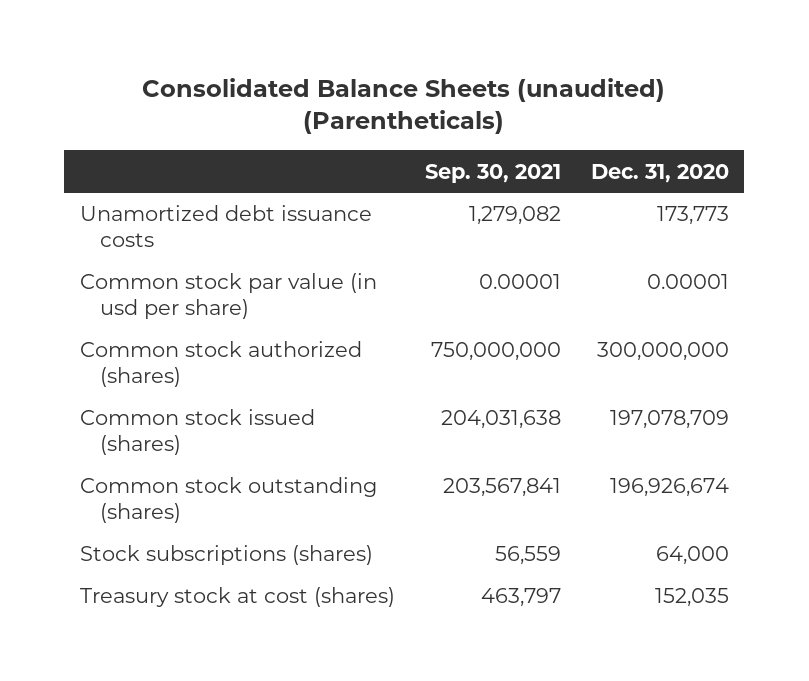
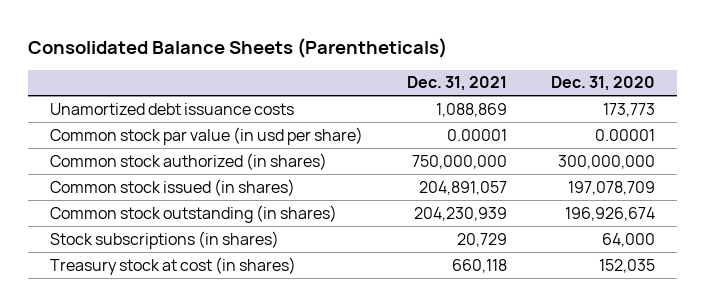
[142,77,666,135] Consolidated Balance Sheets (unaudited) (Parentheticals) -> [28,37,448,58] Consolidated Balance Sheets (Parentheticals)
[424,163,561,183] Sep. 30, 2021 -> none
none -> [407,76,508,92] Dec. 31, 2021
[79,341,362,388] Common stock authorized (shares) -> [50,152,328,170] Common stock authorized (in shares)
[79,409,315,456] Common stock issued (shares) -> [50,178,296,196] Common stock issued (in shares)
[79,477,377,524] Common stock outstanding (shares) -> [50,204,338,223] Common stock outstanding (in shares)
[79,545,373,566] Stock subscriptions (shares) -> [50,230,280,249] Stock subscriptions (in shares)
[79,587,395,608] Treasury stock at cost (shares) -> [50,256,297,275] Treasury stock at cost (in shares)

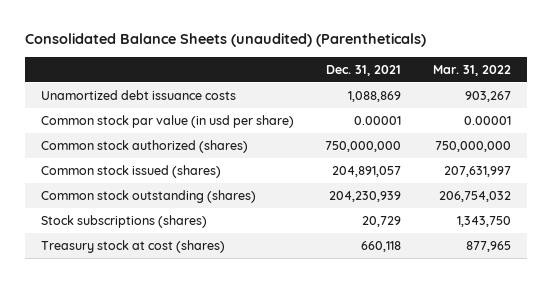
[28,37,448,58] Consolidated Balance Sheets (Parentheticals) -> [24,33,426,48] Consolidated Balance Sheets (unaudited) (Parentheticals)
[551,76,656,92] Dec. 31, 2020 -> none
none -> [432,64,511,76] Mar. 31, 2022
[50,152,328,170] Common stock authorized (in shares) -> [40,139,248,153] Common stock authorized (shares)
[50,178,296,196] Common stock issued (in shares) -> [40,164,221,178] Common stock issued (shares)
[50,204,338,223] Common stock outstanding (in shares) -> [40,189,256,203] Common stock outstanding (shares)
[50,230,280,249] Stock subscriptions (in shares) -> [40,214,207,228] Stock subscriptions (shares)
[50,256,297,275] Treasury stock at cost (in shares) -> [40,239,225,253] Treasury stock at cost (shares)

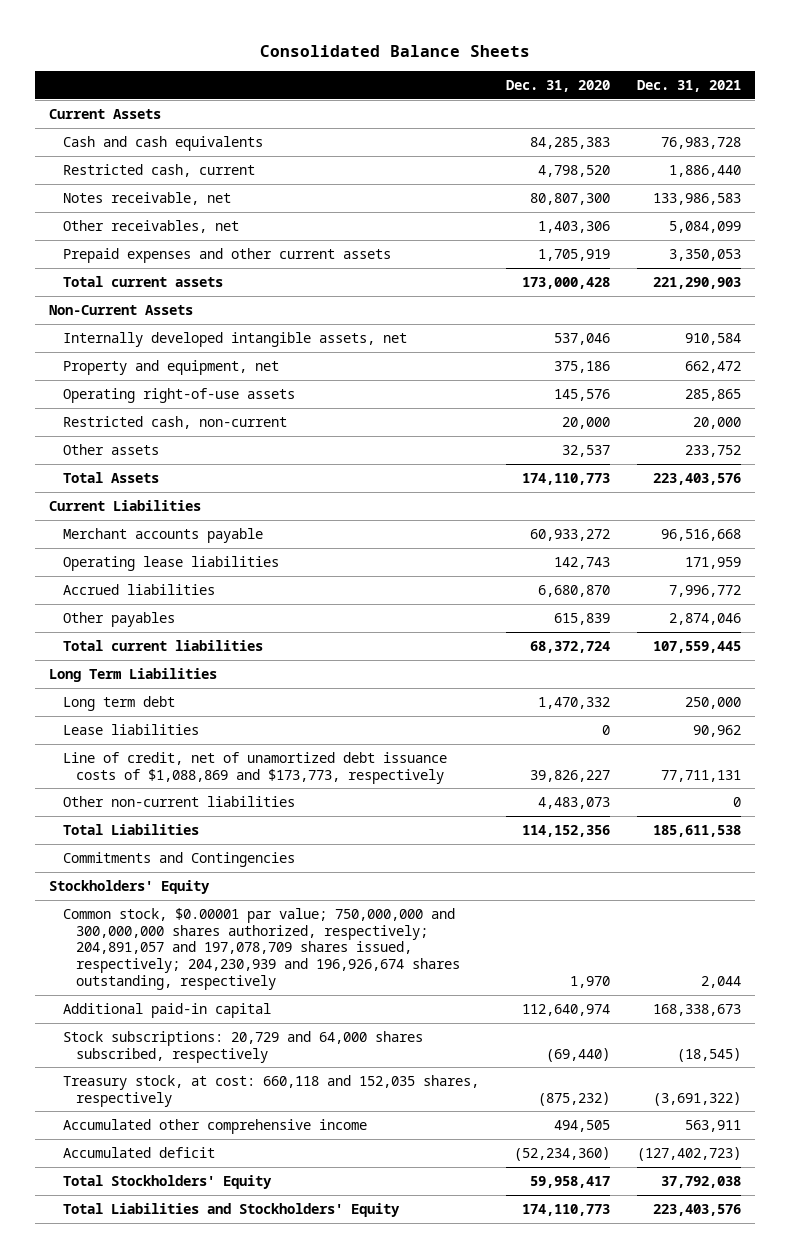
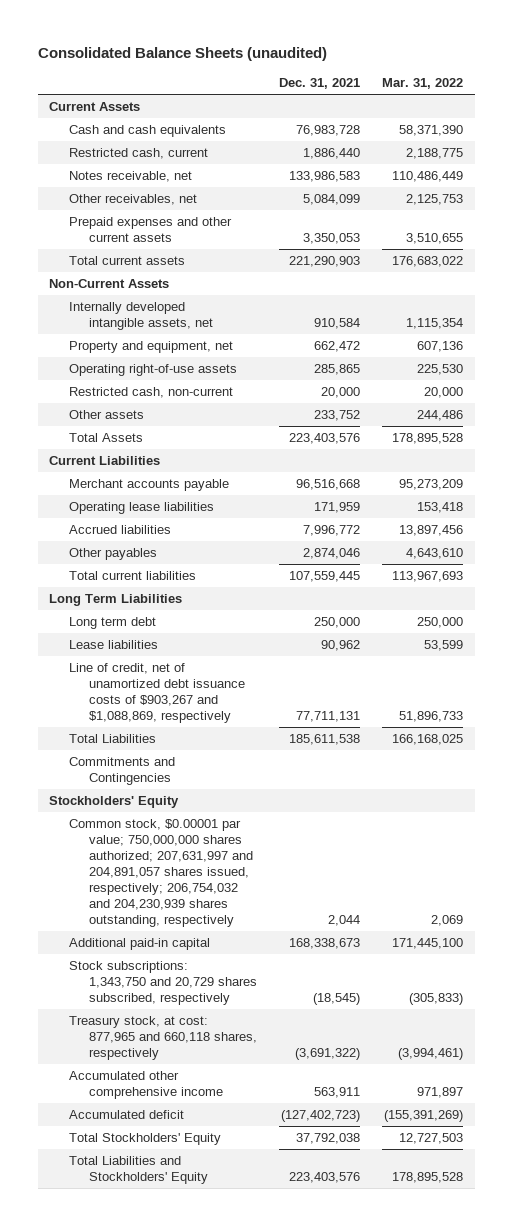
[259,45,530,58] Consolidated Balance Sheets -> [38,47,328,62] Consolidated Balance Sheets (unaudited)
[505,79,610,92] Dec. 31, 2020 -> none
none -> [382,78,464,90] Mar. 31, 2022
[62,795,295,807] Other non-current liabilities -> none
[62,751,447,784] Line of credit, net of unamortized debt issuance costs of $1,088,869 and $173,773, respectively -> [69,662,245,724] Line of credit, net of unamortized debt issuance costs of $903,267 and $1,088,869, respectively
[62,907,461,991] Common stock, $0.00001 par value; 750,000,000 and 300,000,000 shares authorized, respectively; 204,891,057 and 197,078,709 shares issued, respectively; 204,230,939 and 196,926,674 shares outstanding, respectively -> [69,818,253,928] Common stock, $0.00001 par value; 750,000,000 shares authorized; 207,631,997 and 204,891,057 shares issued, respectively; 206,754,032 and 204,230,939 shares outstanding, respectively
[62,1030,423,1063] Stock subscriptions: 20,729 and 64,000 shares subscribed, respectively -> [69,960,257,1006] Stock subscriptions: 1,343,750 and 20,729 shares subscribed, respectively
[62,1074,479,1107] Treasury stock, at cost: 660,118 and 152,035 shares, respectively -> [69,1015,257,1061] Treasury stock, at cost: 877,965 and 660,118 shares, respectively

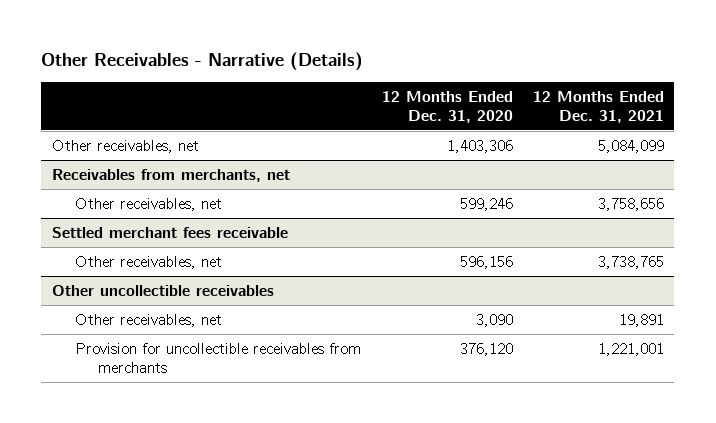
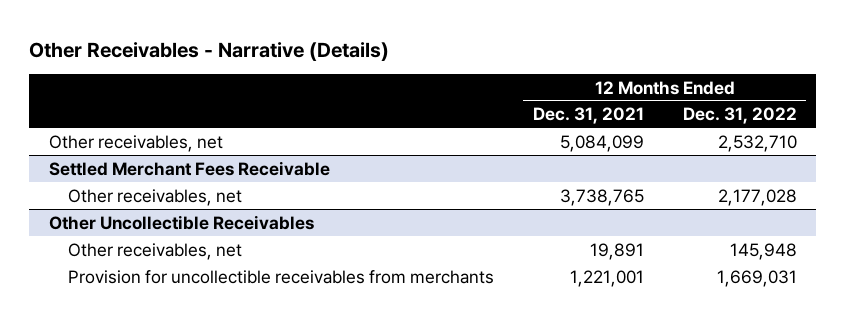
[381,90,513,123] 12 Months Ended Dec. 31, 2020 -> none
none -> [682,107,797,125] Dec. 31, 2022
[51,169,290,183] Receivables from merchants, net -> none
[74,198,222,212] Other receivables, net -> none
[51,227,288,239] Settled merchant fees receivable -> [48,160,330,176] Settled Merchant Fees Receivable
[51,285,274,297] Other uncollectible receivables -> [48,214,314,230] Other Uncollectible Receivables

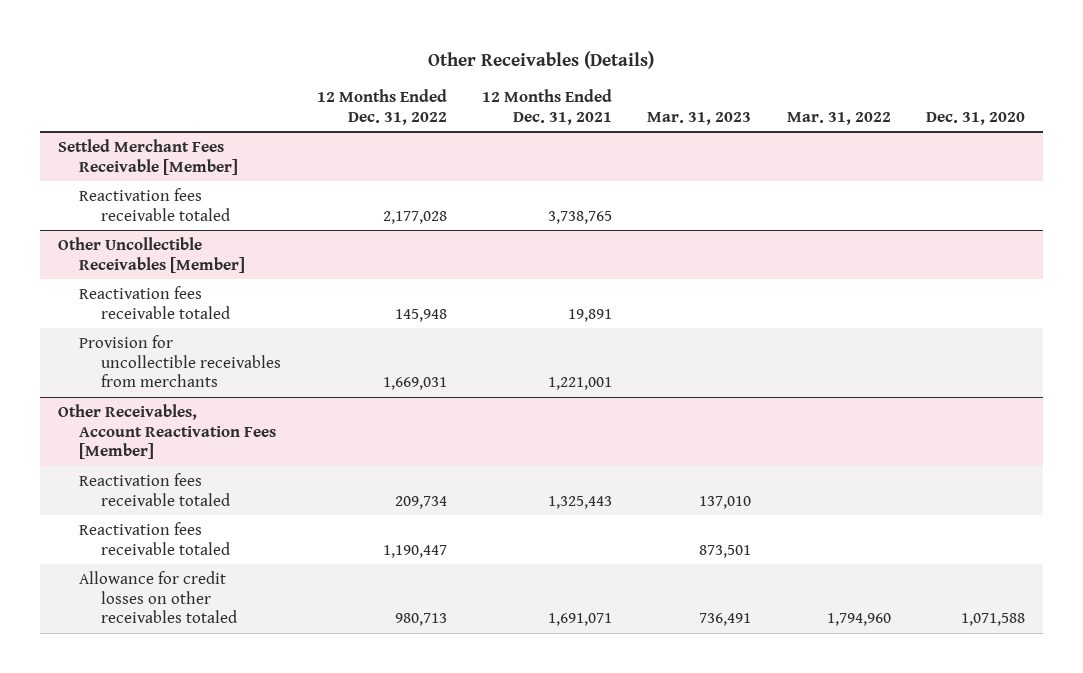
[29,41,390,61] Other Receivables - Narrative (Details) -> [428,50,655,69] Other Receivables (Details)
none -> [647,111,752,125] Mar. 31, 2023
none -> [786,111,891,125] Mar. 31, 2022
none -> [926,111,1026,125] Dec. 31, 2020
[48,134,223,152] Other receivables, net -> none
[48,160,330,176] Settled Merchant Fees Receivable -> [57,138,239,175] Settled Merchant Fees Receivable [Member]
[68,188,243,206] Other receivables, net -> [79,187,231,221] Reactivation fees receivable totaled
[48,214,314,230] Other Uncollectible Receivables -> [57,236,246,273] Other Uncollectible Receivables [Member]
[68,242,243,260] Other receivables, net -> [79,285,231,319] Reactivation fees receivable totaled
none -> [57,403,277,460] Other Receivables, Account Reactivation Fees [Member]
none -> [79,472,231,506] Reactivation fees receivable totaled
none -> [79,521,231,555] Reactivation fees receivable totaled
none -> [79,570,238,624] Allowance for credit losses on other receivables totaled

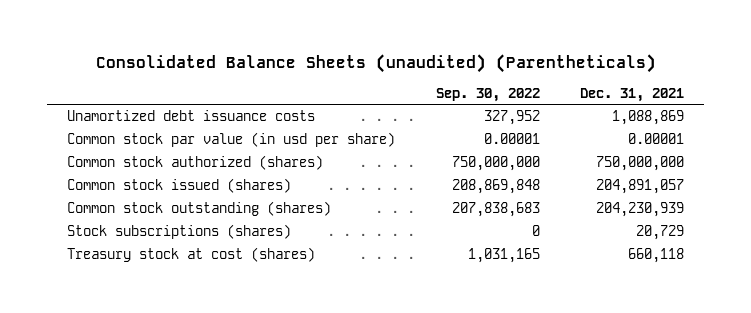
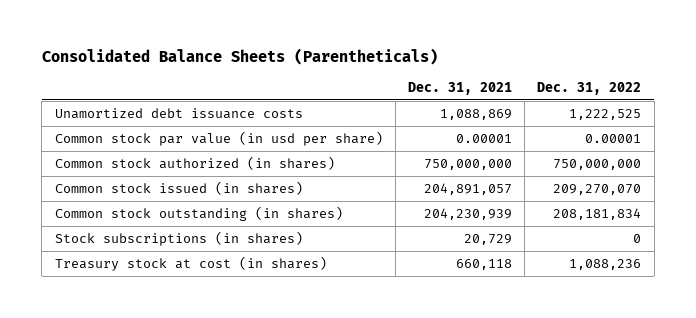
[95,54,656,74] Consolidated Balance Sheets (unaudited) (Parentheticals) -> [41,47,438,65] Consolidated Balance Sheets (Parentheticals)
[435,87,540,102] Sep. 30, 2022 -> none
none -> [537,81,642,95] Dec. 31, 2022
[66,155,323,171] Common stock authorized (shares) -> [54,155,335,170] Common stock authorized (in shares)
[66,178,291,194] Common stock issued (shares) -> [54,180,303,195] Common stock issued (in shares)
[66,201,331,217] Common stock outstanding (shares) -> [54,205,343,221] Common stock outstanding (in shares)
[66,224,291,240] Stock subscriptions (shares) -> [54,230,303,246] Stock subscriptions (in shares)
[66,247,315,263] Treasury stock at cost (shares) -> [54,255,327,271] Treasury stock at cost (in shares)

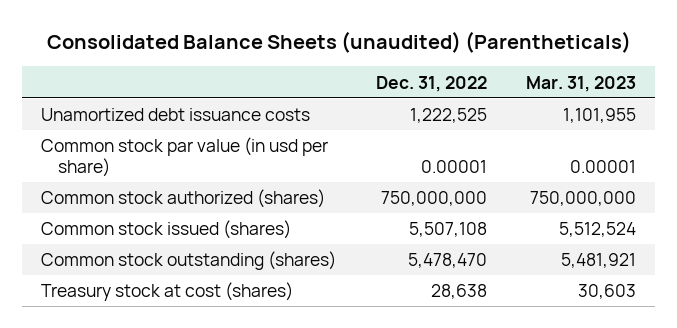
[41,47,438,65] Consolidated Balance Sheets (Parentheticals) -> [46,30,631,53] Consolidated Balance Sheets (unaudited) (Parentheticals)
[407,81,512,95] Dec. 31, 2021 -> none
none -> [525,75,636,92] Mar. 31, 2023
[54,230,303,246] Stock subscriptions (in shares) -> none
[54,155,335,170] Common stock authorized (in shares) -> [41,189,326,209] Common stock authorized (shares)
[54,180,303,195] Common stock issued (in shares) -> [41,220,292,240] Common stock issued (shares)
[553,183,642,195] 209,270,070 -> [408,222,487,238] 5,507,108
[54,205,343,221] Common stock outstanding (in shares) -> [41,251,337,271] Common stock outstanding (shares)
[553,207,642,220] 208,181,834 -> [407,253,487,269] 5,478,470
[54,255,327,271] Treasury stock at cost (in shares) -> [41,282,294,302] Treasury stock at cost (shares)
[569,258,642,270] 1,088,236 -> [430,284,487,300] 28,638

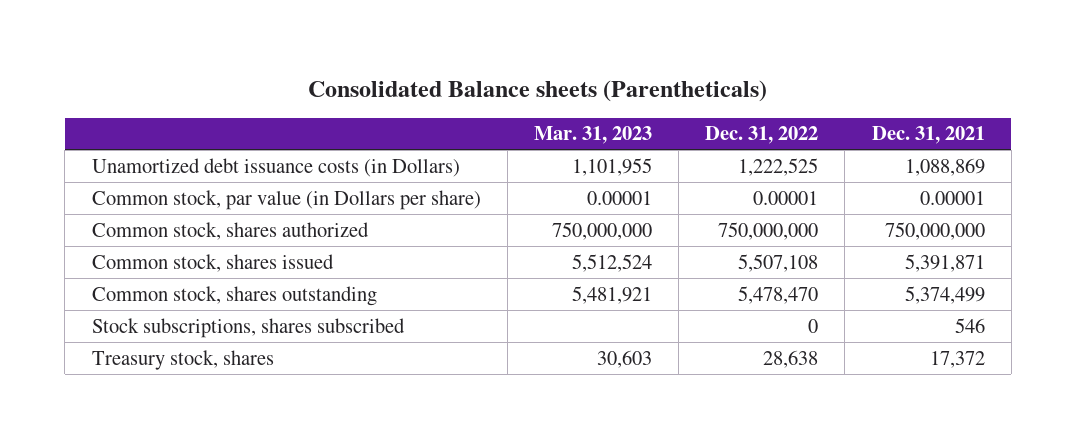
[46,30,631,53] Consolidated Balance Sheets (unaudited) (Parentheticals) -> [308,80,768,103] Consolidated Balance sheets (Parentheticals)
none -> [871,126,985,145] Dec. 31, 2021
[41,108,311,122] Unamortized debt issuance costs -> [91,157,460,177] Unamortized debt issuance costs (in Dollars)
[41,137,329,177] Common stock par value (in usd per share) -> [91,189,481,210] Common stock, par value (in Dollars per share)
[41,189,326,209] Common stock authorized (shares) -> [91,221,369,240] Common stock, shares authorized
[41,220,292,240] Common stock issued (shares) -> [91,253,334,272] Common stock, shares issued
[41,251,337,271] Common stock outstanding (shares) -> [91,285,377,306] Common stock, shares outstanding
none -> [91,317,405,338] Stock subscriptions, shares subscribed
[41,282,294,302] Treasury stock at cost (shares) -> [91,349,274,370] Treasury stock, shares

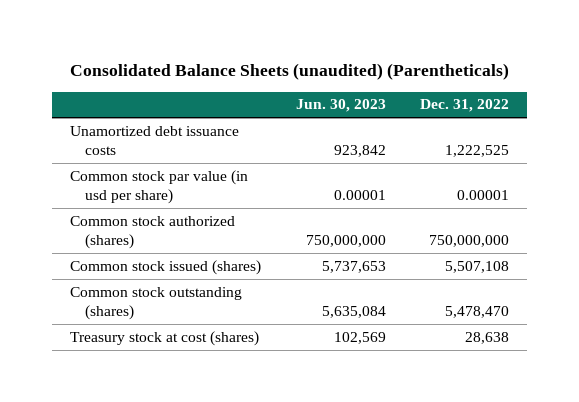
[308,80,768,103] Consolidated Balance sheets (Parentheticals) -> [69,63,509,81] Consolidated Balance Sheets (unaudited) (Parentheticals)
[533,126,652,145] Mar. 31, 2023 -> none
[871,126,985,145] Dec. 31, 2021 -> none
none -> [295,99,386,113] Jun. 30, 2023
[91,317,405,338] Stock subscriptions, shares subscribed -> none
[91,157,460,177] Unamortized debt issuance costs (in Dollars) -> [69,125,239,155] Unamortized debt issuance costs
[91,189,481,210] Common stock, par value (in Dollars per share) -> [69,169,248,204] Common stock par value (in usd per share)
[91,221,369,240] Common stock, shares authorized -> [69,215,235,249] Common stock authorized (shares)
[91,253,334,272] Common stock, shares issued -> [69,259,261,275] Common stock issued (shares)
[91,285,377,306] Common stock, shares outstanding -> [69,286,242,320] Common stock outstanding (shares)
[91,349,274,370] Treasury stock, shares -> [69,330,259,346] Treasury stock at cost (shares)

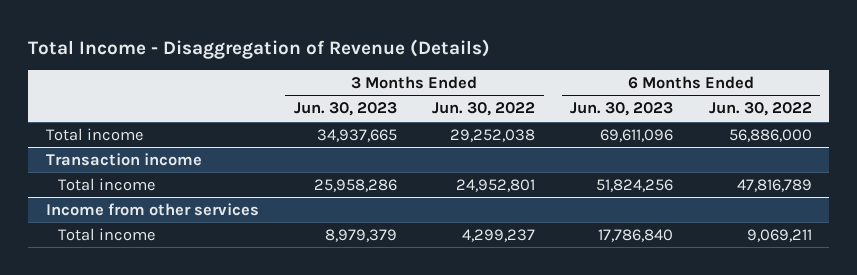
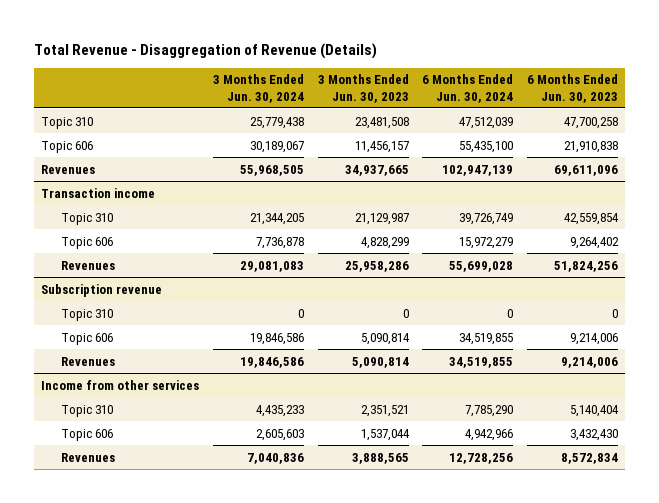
[27,38,490,59] Total Income - Disaggregation of Revenue (Details) -> [34,42,378,59] Total Revenue - Disaggregation of Revenue (Details)
[432,102,536,117] Jun. 30, 2022 -> none
[708,102,812,117] Jun. 30, 2022 -> none
none -> [212,74,304,103] 3 Months Ended Jun. 30, 2024
none -> [422,74,514,103] 6 Months Ended Jun. 30, 2024
none -> [41,116,94,129] Topic 310
none -> [41,140,94,153] Topic 606
[45,127,143,141] Total income -> [41,164,96,174] Revenues
none -> [60,212,113,225] Topic 310
none -> [60,236,113,249] Topic 606
[58,177,156,191] Total income -> [60,260,115,270] Revenues
none -> [41,283,163,297] Subscription revenue
none -> [60,308,113,321] Topic 310
none -> [60,332,113,345] Topic 606
none -> [60,356,115,366] Revenues
[58,227,156,241] Total income -> none
none -> [60,404,113,417] Topic 310
none -> [60,428,113,441] Topic 606
none -> [60,452,115,462] Revenues

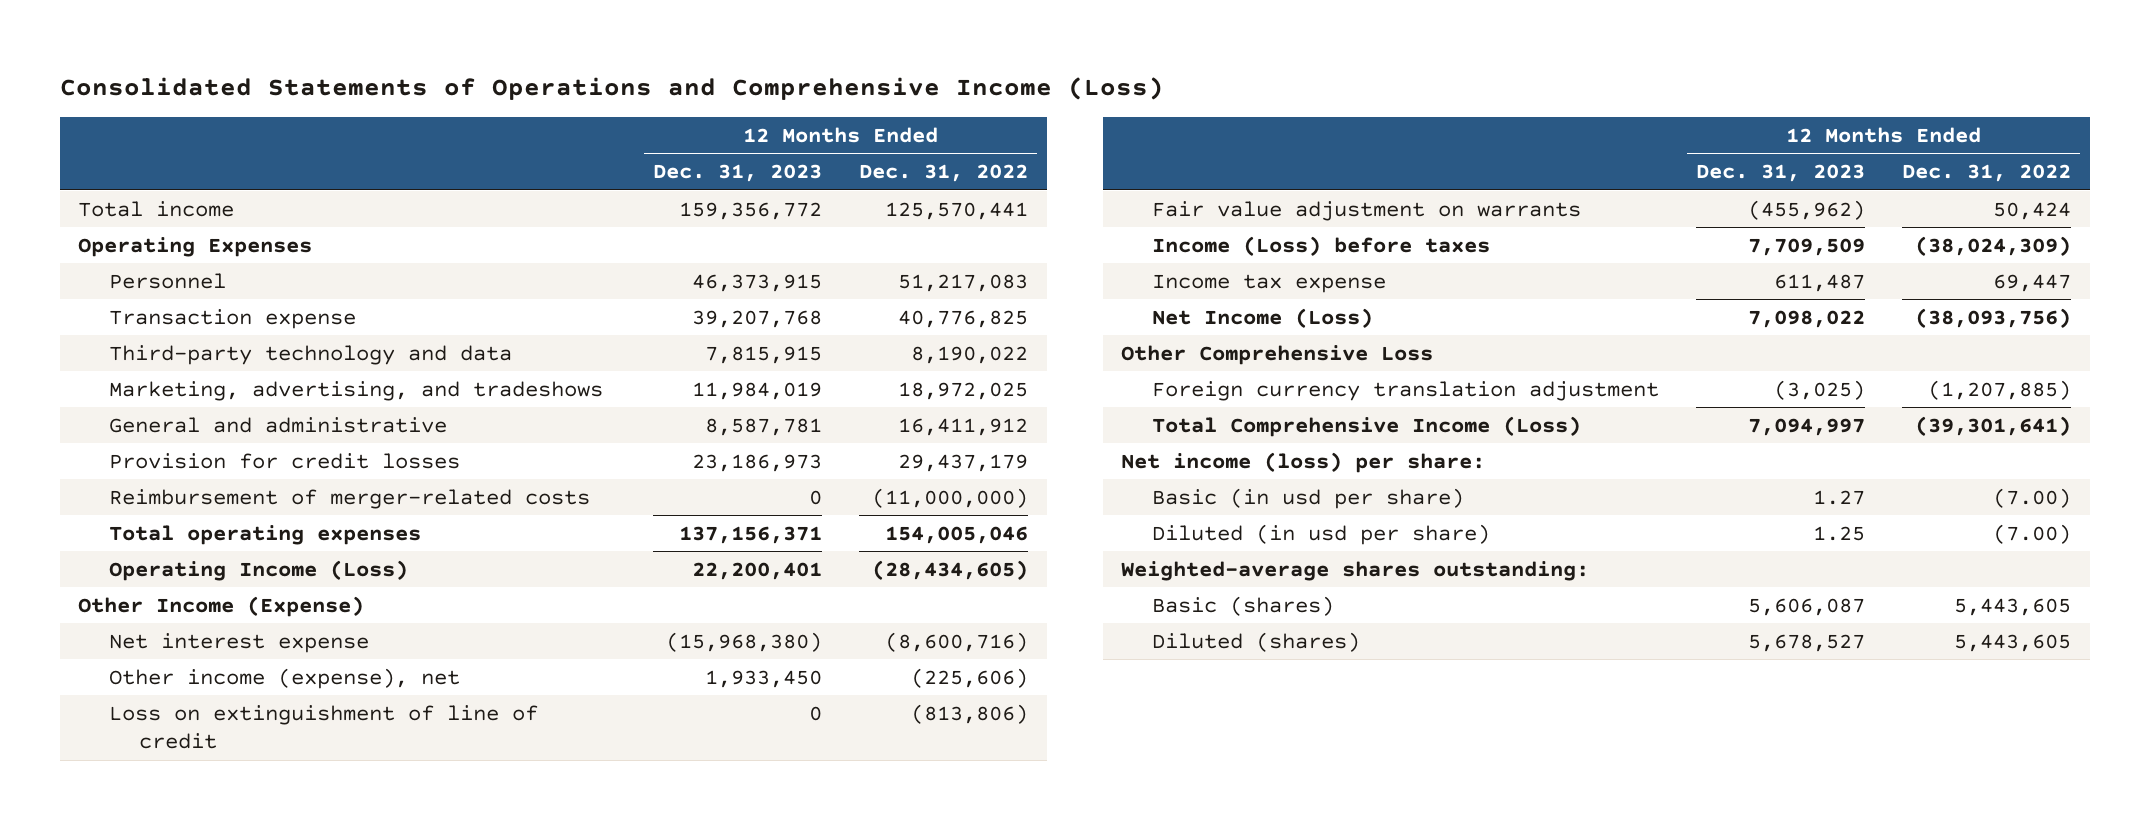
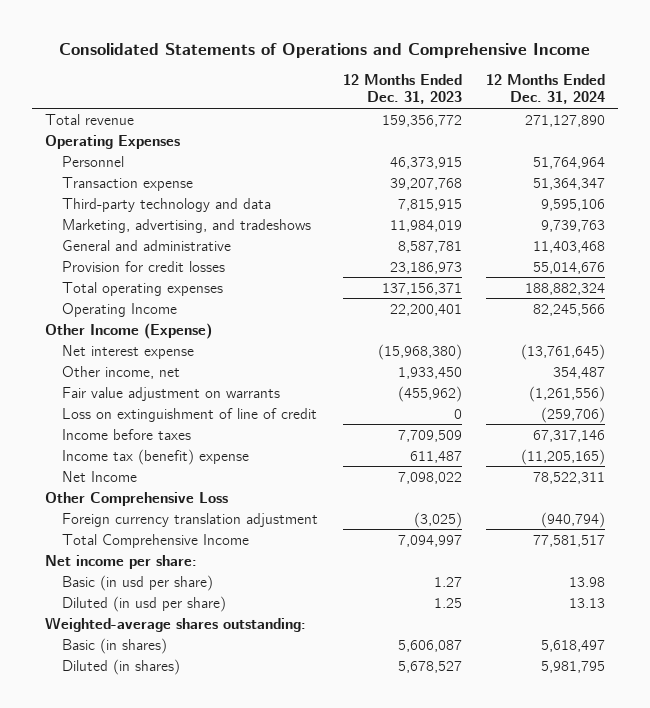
[59,76,1164,100] Consolidated Statements of Operations and Comprehensive Income (Loss) -> [58,42,590,58] Consolidated Statements of Operations and Comprehensive Income
[859,164,1029,183] Dec. 31, 2022 -> none
none -> [486,73,606,105] 12 Months Ended Dec. 31, 2024
[78,200,235,217] Total income -> [44,113,134,125] Total revenue
[108,488,590,509] Reimbursement of merger-related costs -> none
[108,559,408,581] Operating Income (Loss) -> [61,302,177,317] Operating Income
[108,667,460,689] Other income (expense), net -> [61,365,180,379] Other income, net
[108,704,538,750] Loss on extinguishment of line of credit -> [61,407,317,422] Loss on extinguishment of line of credit
[1151,235,1490,256] Income (Loss) before taxes -> [61,428,191,440] Income before taxes
[1151,273,1386,293] Income tax expense -> [61,448,249,465] Income tax (benefit) expense
[1151,307,1373,328] Net Income (Loss) -> [61,470,137,482] Net Income
[1151,415,1581,437] Total Comprehensive Income (Loss) -> [61,533,249,548] Total Comprehensive Income
[1121,451,1486,473] Net income (loss) per share: -> [44,554,197,569] Net income per share:
[1151,595,1334,616] Basic (shares) -> [61,637,167,654] Basic (in shares)
[1151,631,1360,652] Diluted (shares) -> [61,658,180,675] Diluted (in shares)

